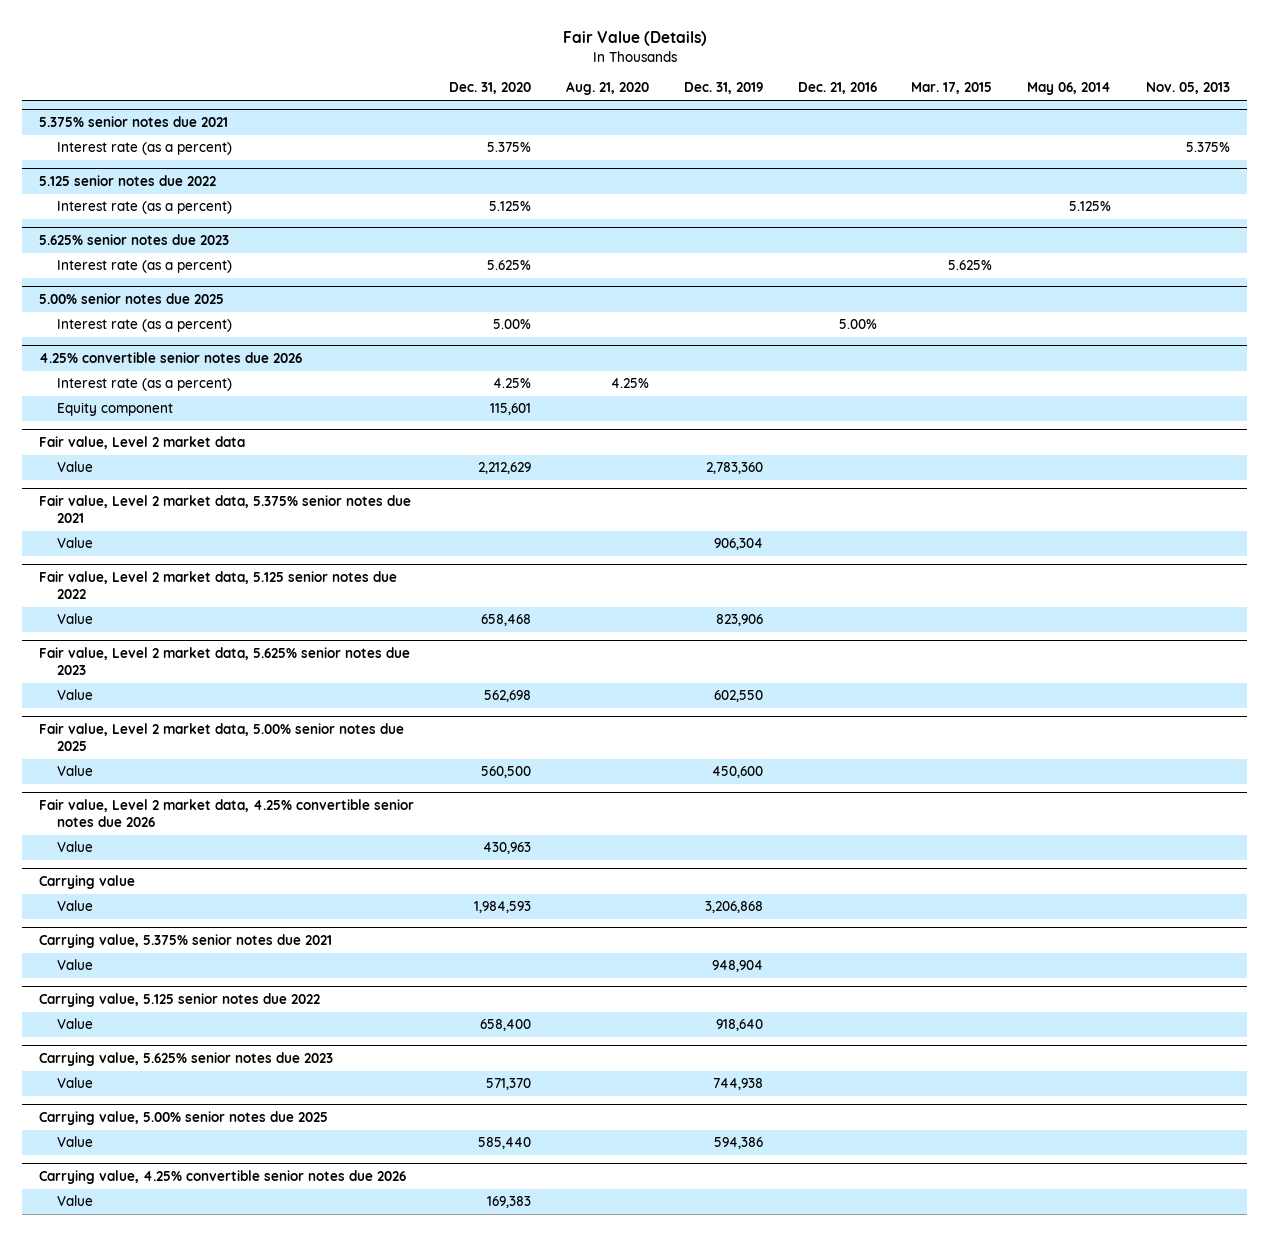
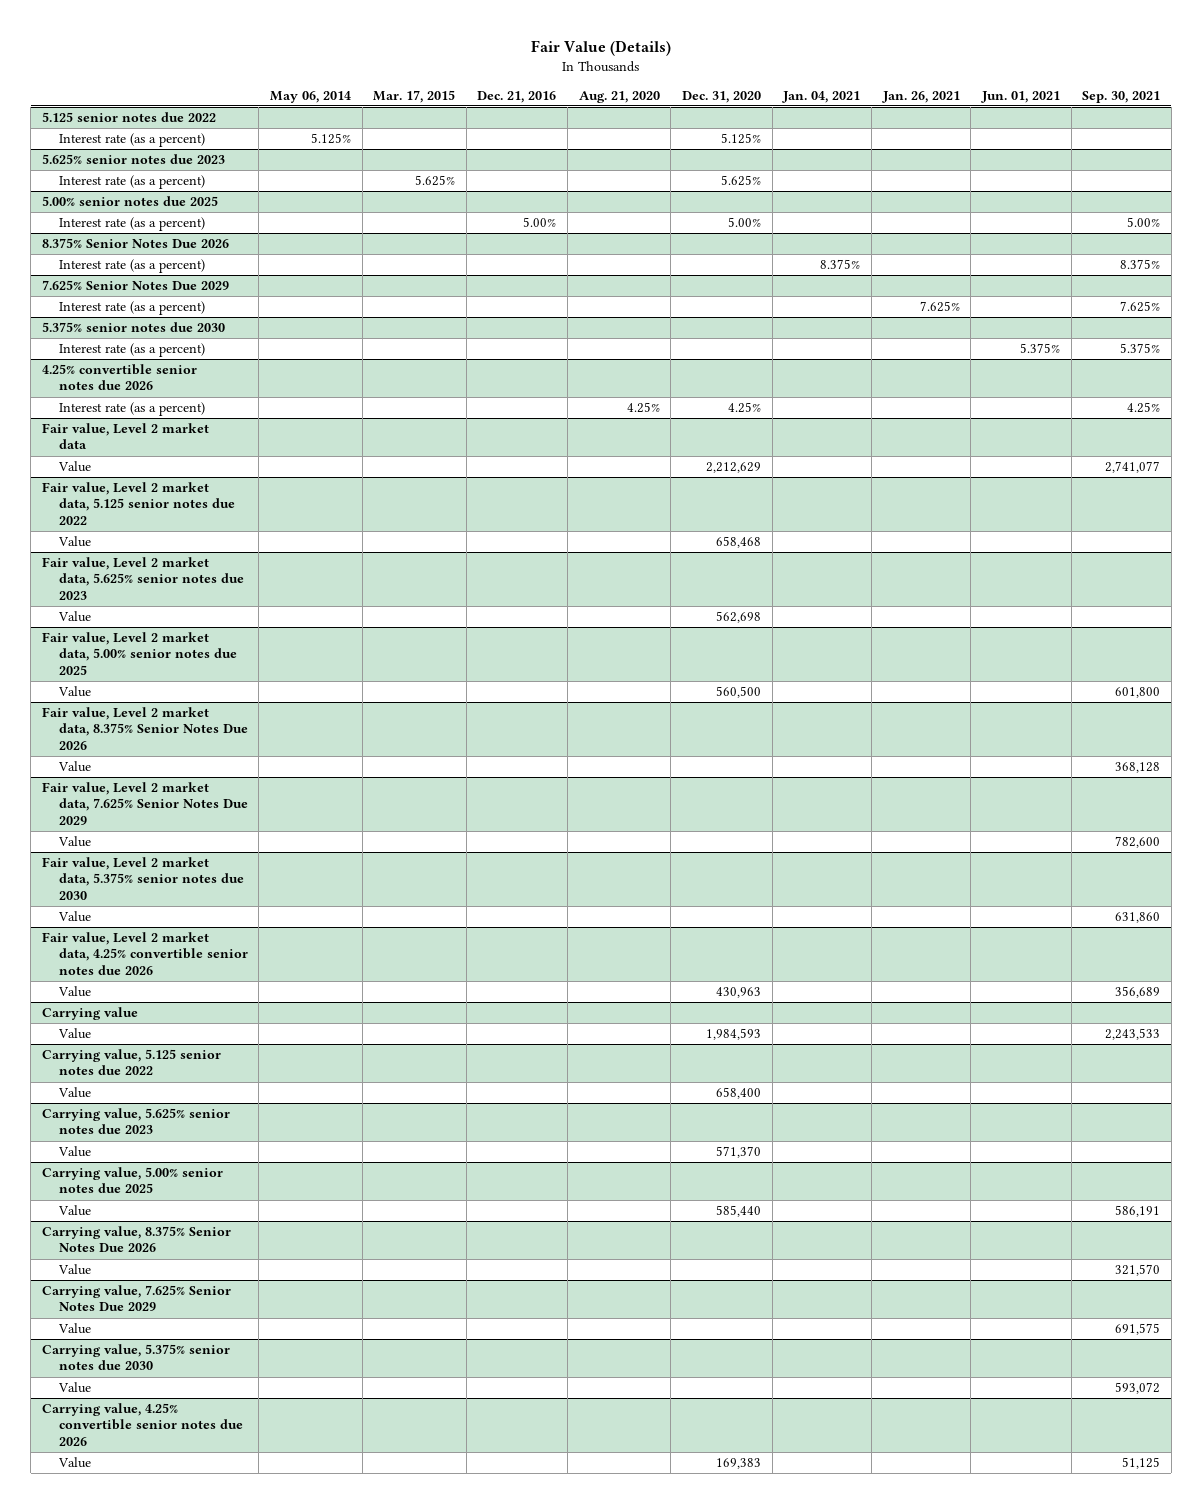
[683,82,763,95] Dec. 31, 2019 -> none
[1146,82,1231,95] Nov. 05, 2013 -> none
none -> [782,90,861,103] Jan. 04, 2021
none -> [881,90,960,103] Jan. 26, 2021
none -> [980,90,1060,103] Jun. 01, 2021
none -> [1082,90,1161,103] Sep. 30, 2021
[39,115,229,127] 5.375% senior notes due 2021 -> none
[56,142,232,156] Interest rate (as a percent) -> none
none -> [41,238,229,249] 8.375% Senior Notes Due 2026
none -> [58,259,205,274] Interest rate (as a percent)
none -> [41,280,229,291] 7.625% Senior Notes Due 2029
none -> [58,301,205,316] Interest rate (as a percent)
none -> [41,322,225,333] 5.375% senior notes due 2030
none -> [58,343,205,358] Interest rate (as a percent)
[56,402,173,417] Equity component -> none
[39,494,412,524] Fair value, Level 2 market data, 5.375% senior notes due 2021 -> none
[56,537,93,549] Value -> none
none -> [41,707,248,750] Fair value, Level 2 market data, 8.375% Senior Notes Due 2026
none -> [57,761,91,773] Value
none -> [41,782,248,825] Fair value, Level 2 market data, 7.625% Senior Notes Due 2029
none -> [57,836,91,848] Value
none -> [41,857,244,900] Fair value, Level 2 market data, 5.375% senior notes due 2030
none -> [57,911,91,923] Value
[39,933,333,948] Carrying value, 5.375% senior notes due 2021 -> none
[56,959,93,971] Value -> none
none -> [41,1226,231,1253] Carrying value, 8.375% Senior Notes Due 2026
none -> [57,1264,91,1276] Value
none -> [41,1285,231,1312] Carrying value, 7.625% Senior Notes Due 2029
none -> [57,1323,91,1335] Value
none -> [41,1344,230,1371] Carrying value, 5.375% senior notes due 2030
none -> [57,1382,91,1394] Value

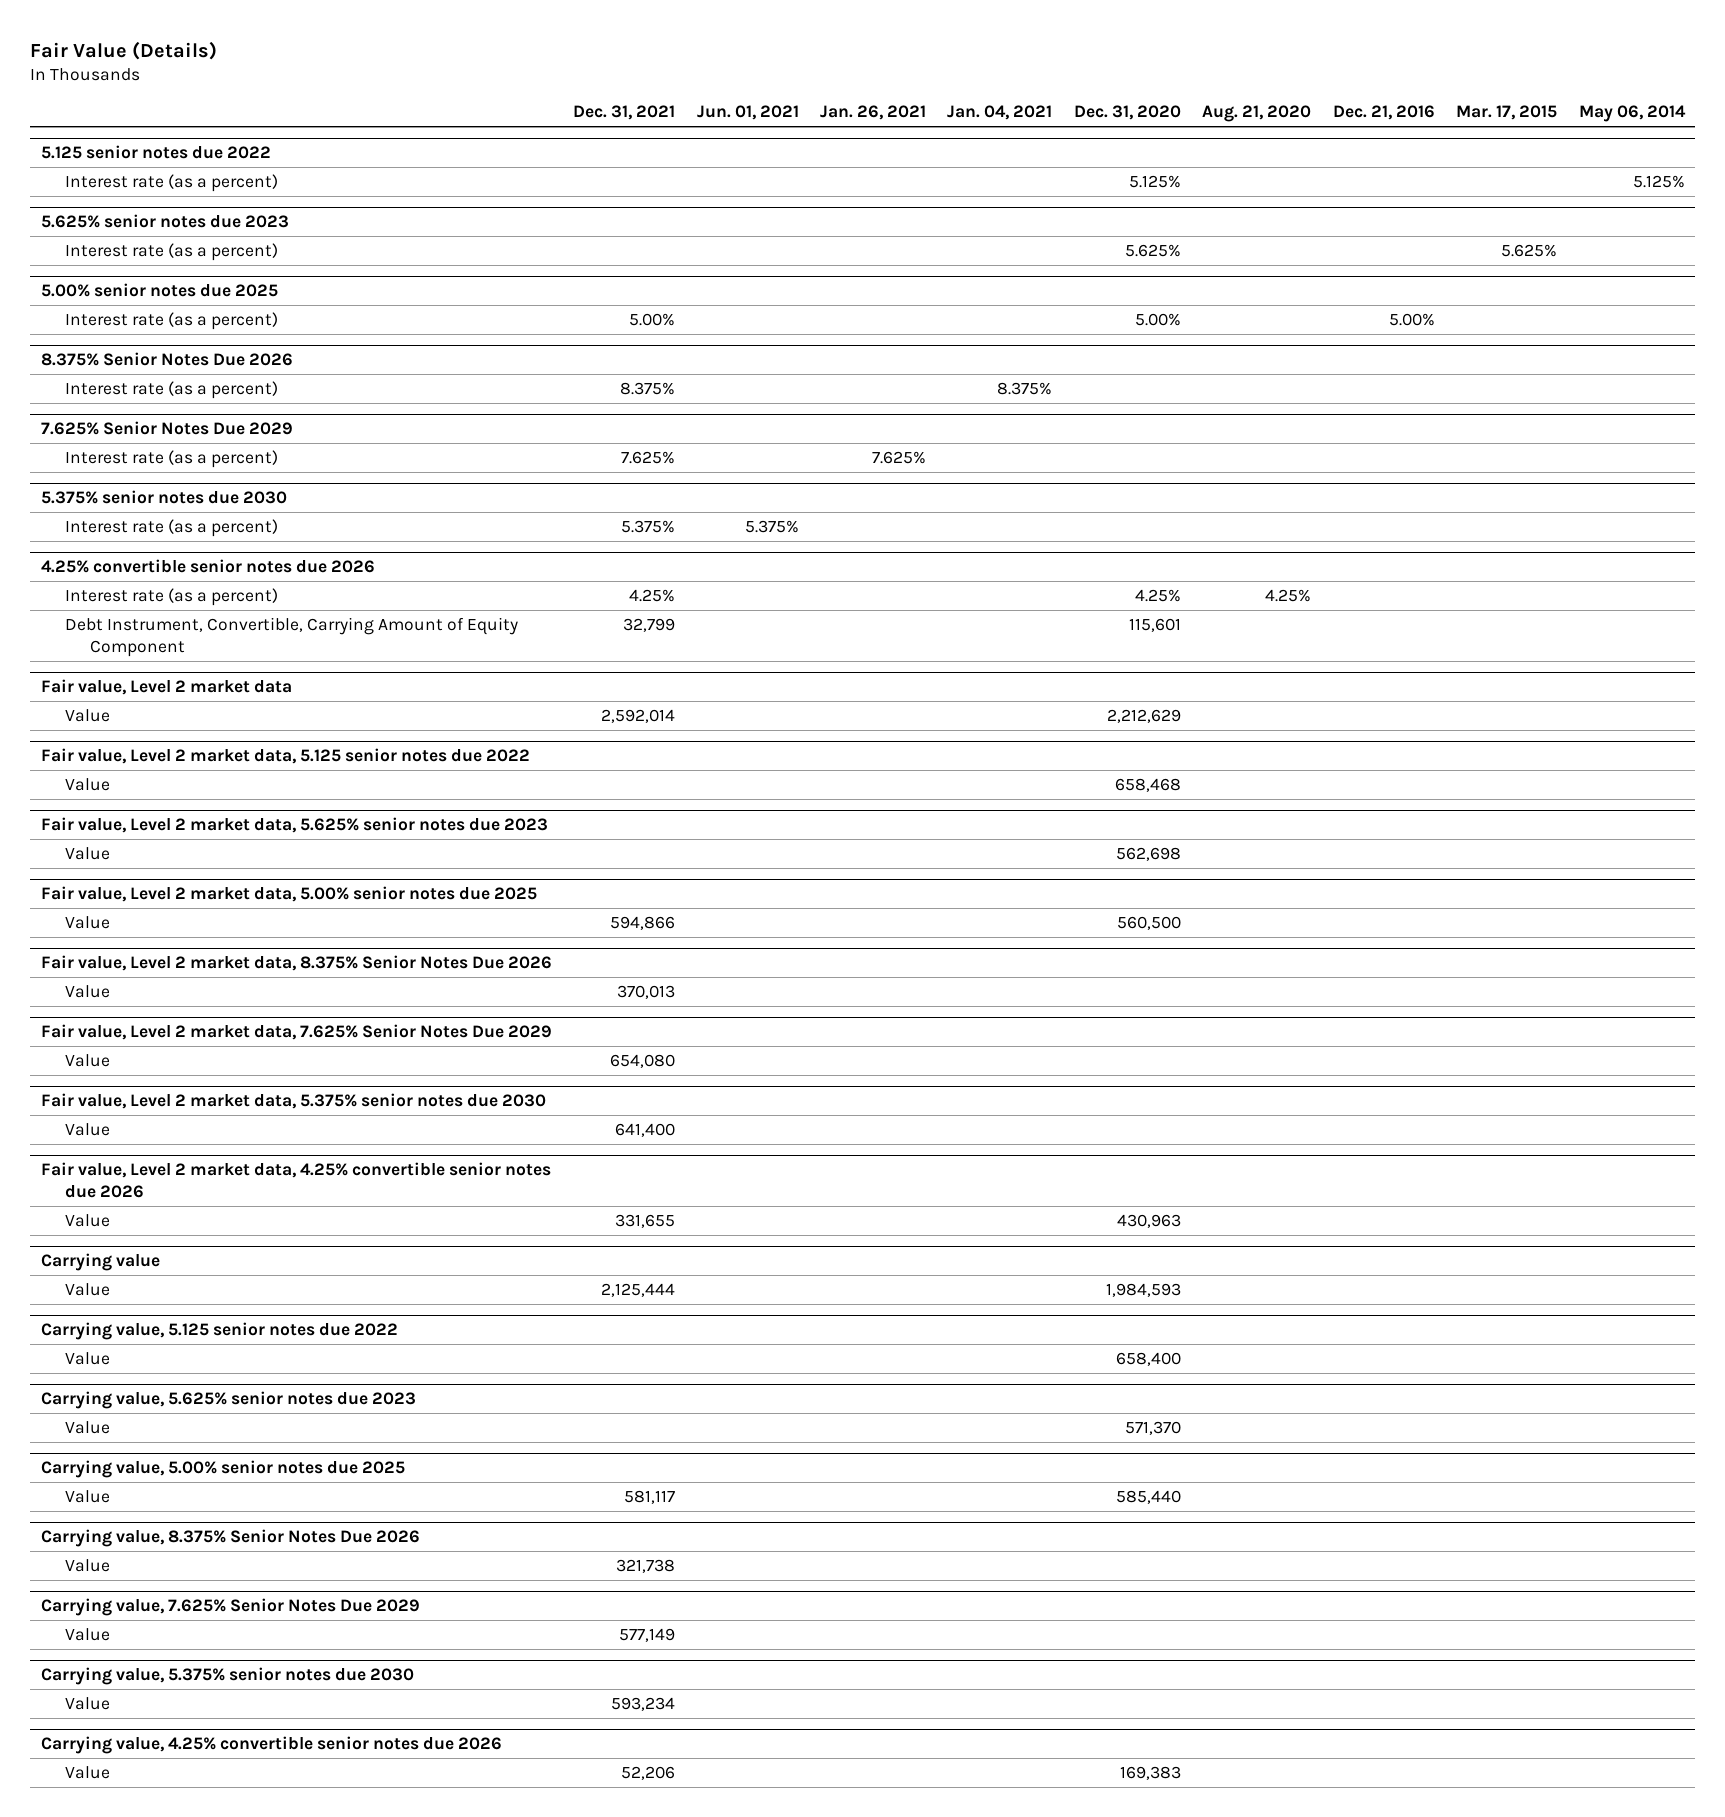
[1082,90,1161,103] Sep. 30, 2021 -> none
none -> [573,105,676,121] Dec. 31, 2021
none -> [65,616,519,657] Debt Instrument, Convertible, Carrying Amount of Equity Component

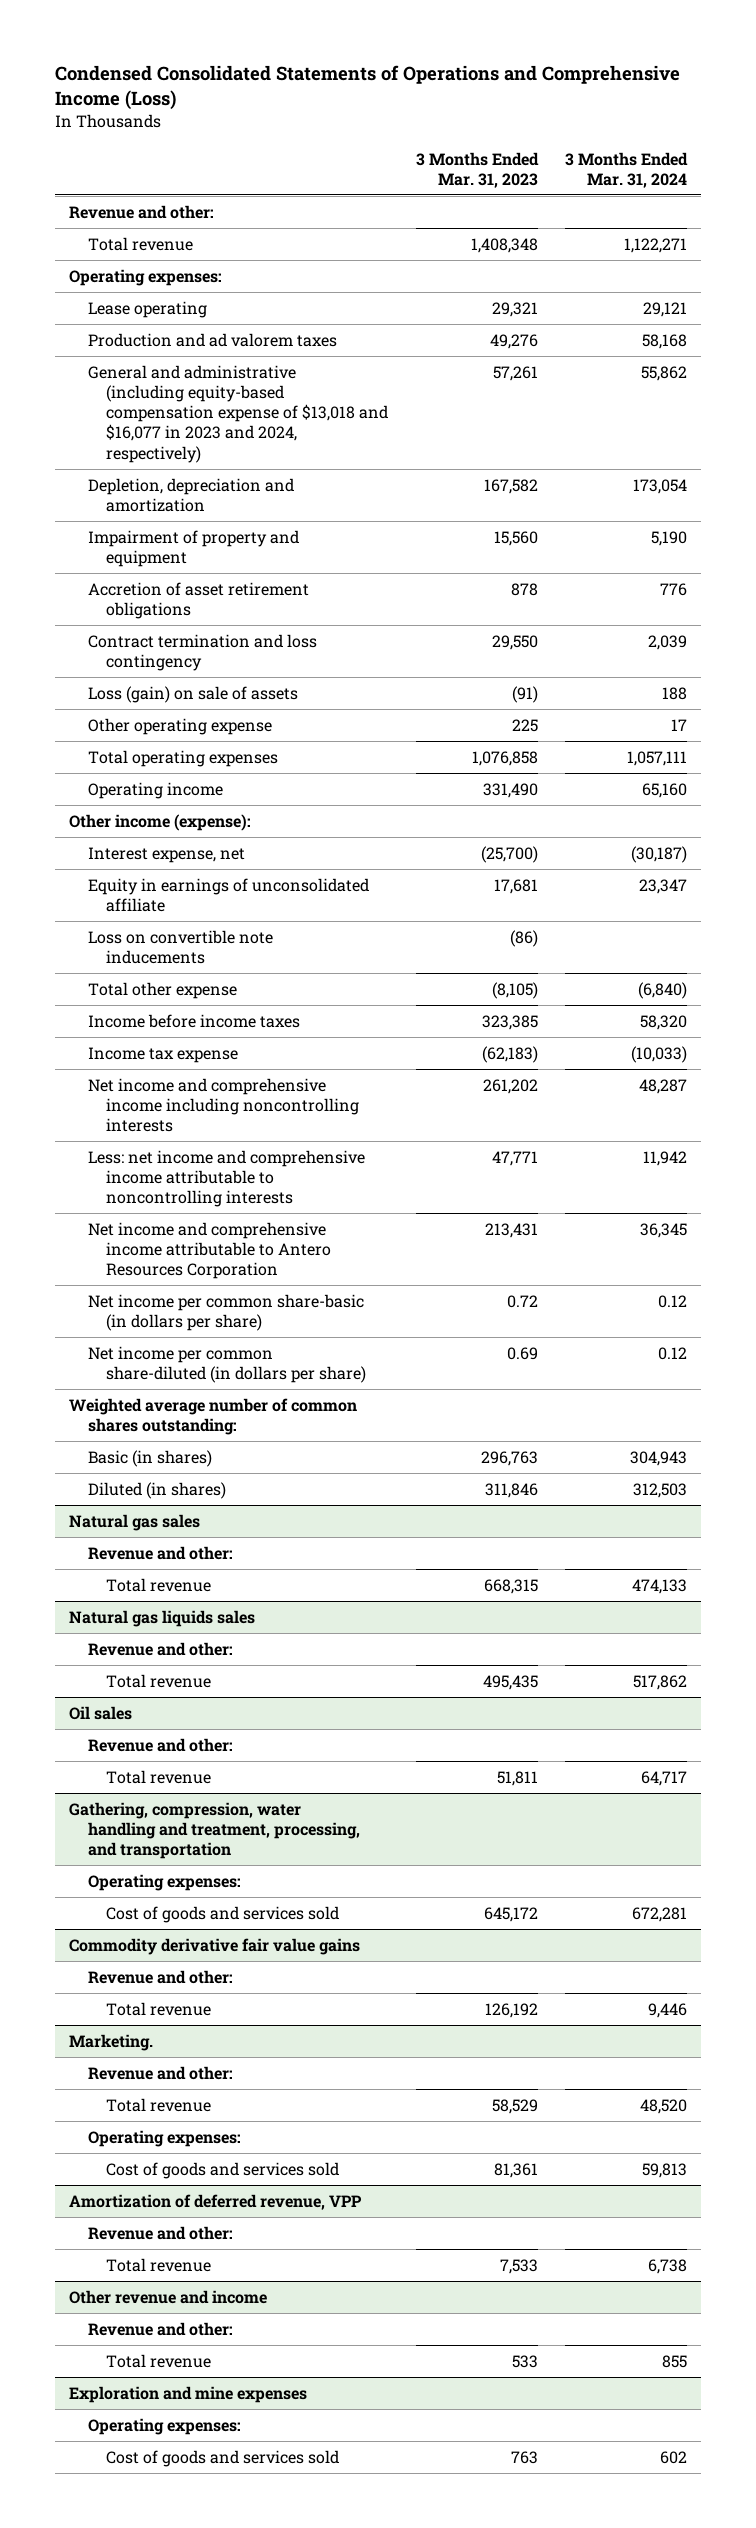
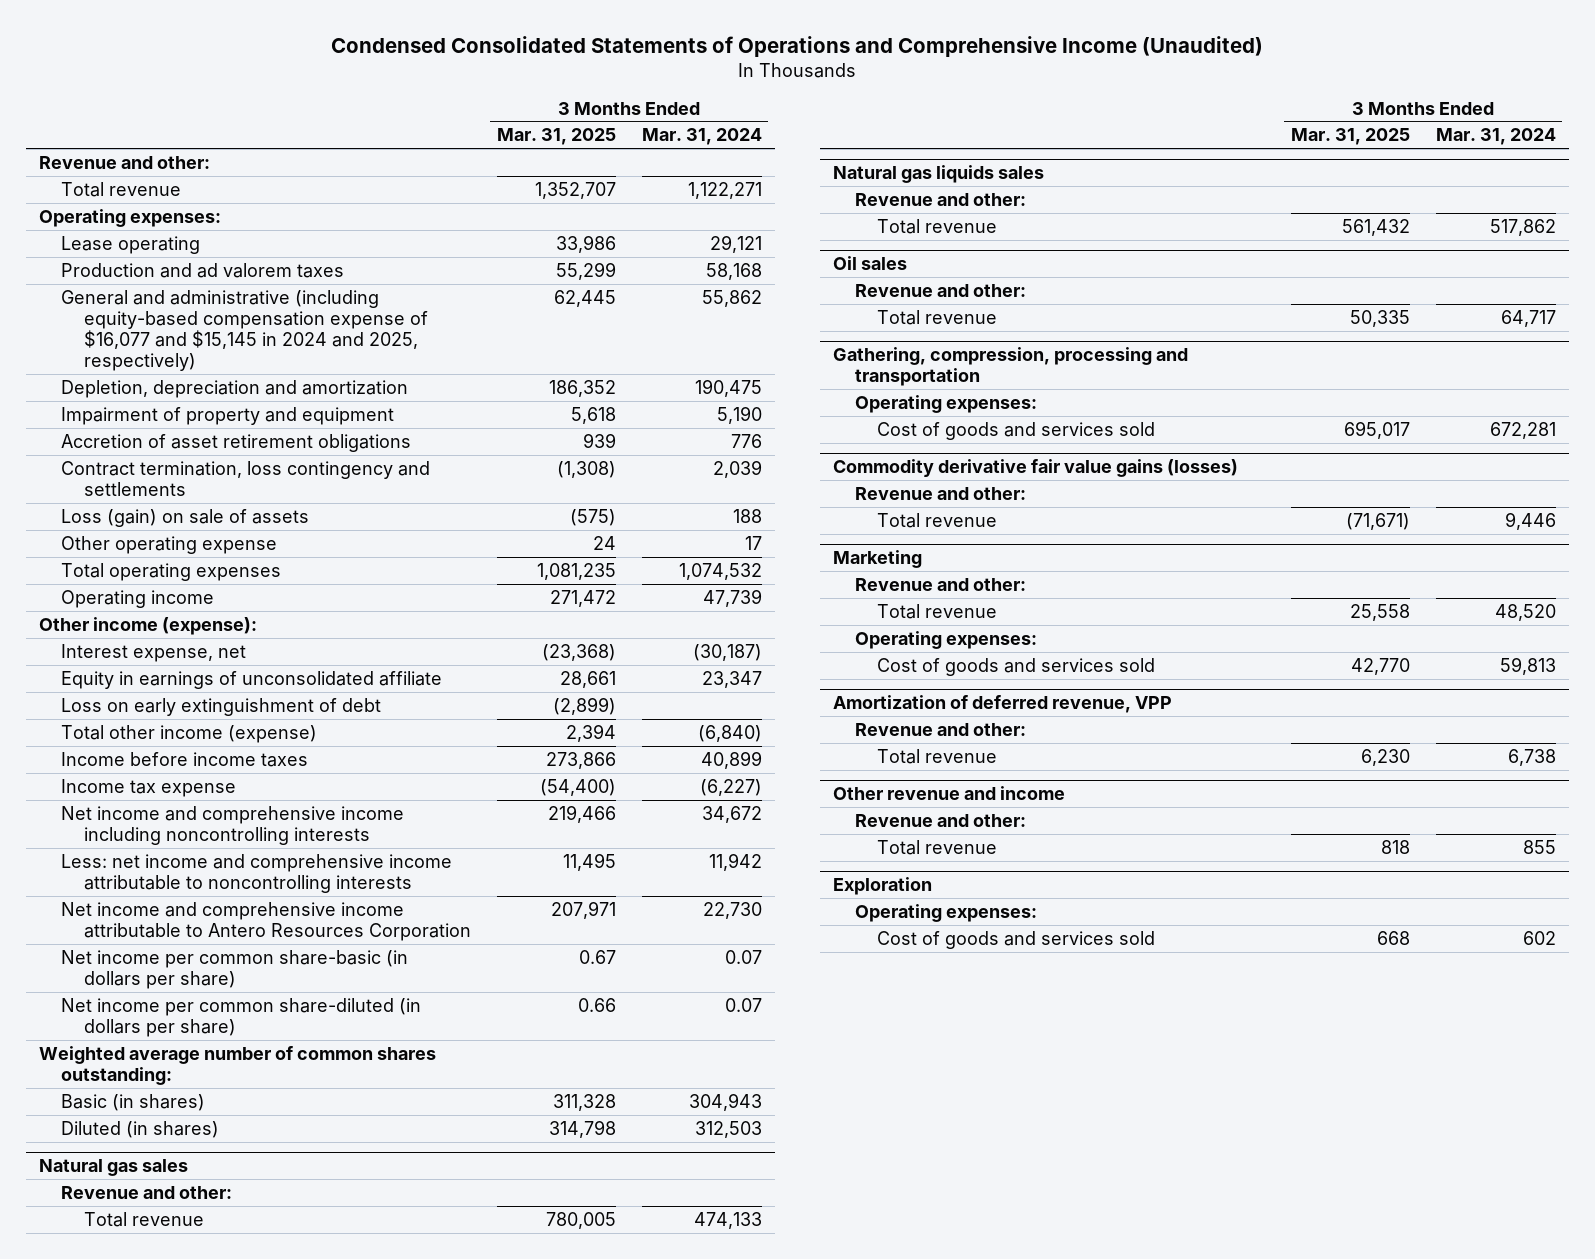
[55,65,681,111] Condensed Consolidated Statements of Operations and Comprehensive Income (Loss) -> [331,36,1264,58] Condensed Consolidated Statements of Operations and Comprehensive Income (Unaudited)
[415,151,539,188] 3 Months Ended Mar. 31, 2023 -> none
none -> [496,128,616,146] Mar. 31, 2025
[87,364,389,463] General and administrative (including equity-based compensation expense of $13,018 and $16,077 in 2023 and 2024, respectively) -> [61,289,428,371] General and administrative (including equity-based compensation expense of $16,077 and $15,145 in 2024 and 2025, respectively)
[633,478,688,494] 173,054 -> [694,378,762,397] 190,475
[87,633,317,671] Contract termination and loss contingency -> [61,460,431,496] Contract termination, loss contingency and settlements
[627,750,688,766] 1,057,111 -> [678,562,762,580] 1,074,532
[642,782,688,798] 65,160 -> [702,588,762,607] 47,739
[87,929,273,964] Loss on convertible note inducements -> none
none -> [61,697,382,716] Loss on early extinguishment of debt
[87,981,237,999] Total other expense -> [61,724,318,743] Total other income (expense)
[640,1014,688,1030] 58,320 -> [700,750,762,769] 40,899
[631,1045,688,1063] (10,033) -> [699,778,762,796] (6,227)
[639,1078,688,1094] 48,287 -> [701,805,762,823] 34,672
[640,1222,688,1238] 36,345 -> [702,901,762,919] 22,730
[658,1294,688,1308] 0.12 -> [724,949,762,964] 0.07
[658,1346,688,1360] 0.12 -> [724,997,762,1012] 0.07
[69,1801,360,1860] Gathering, compression, water handling and treatment, processing, and transportation -> [832,347,1188,387] Gathering, compression, processing and transportation
[69,1937,361,1955] Commodity derivative fair value gains -> [832,459,1238,478] Commodity derivative fair value gains (losses)
[69,2033,154,2051] Marketing. -> [832,550,922,569] Marketing
[69,2385,308,2403] Exploration and mine expenses -> none
none -> [832,877,932,896] Exploration

